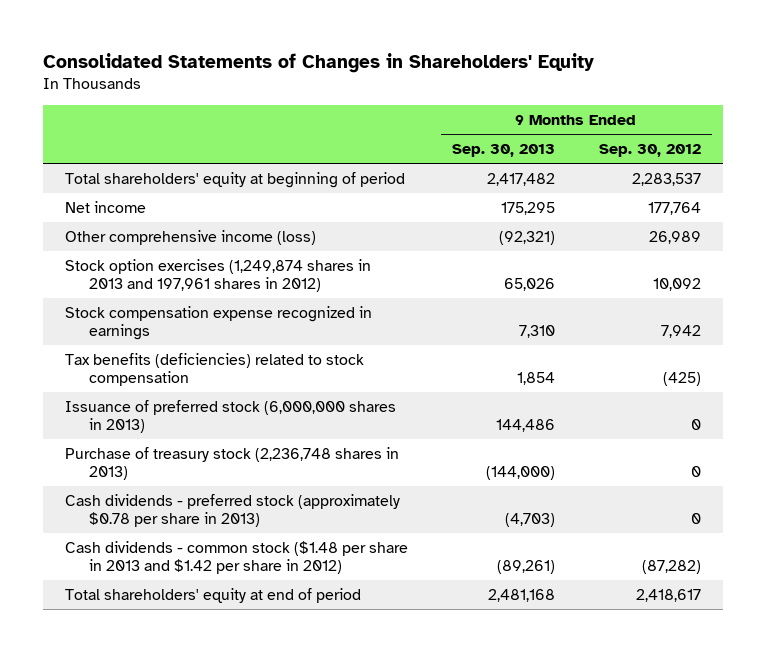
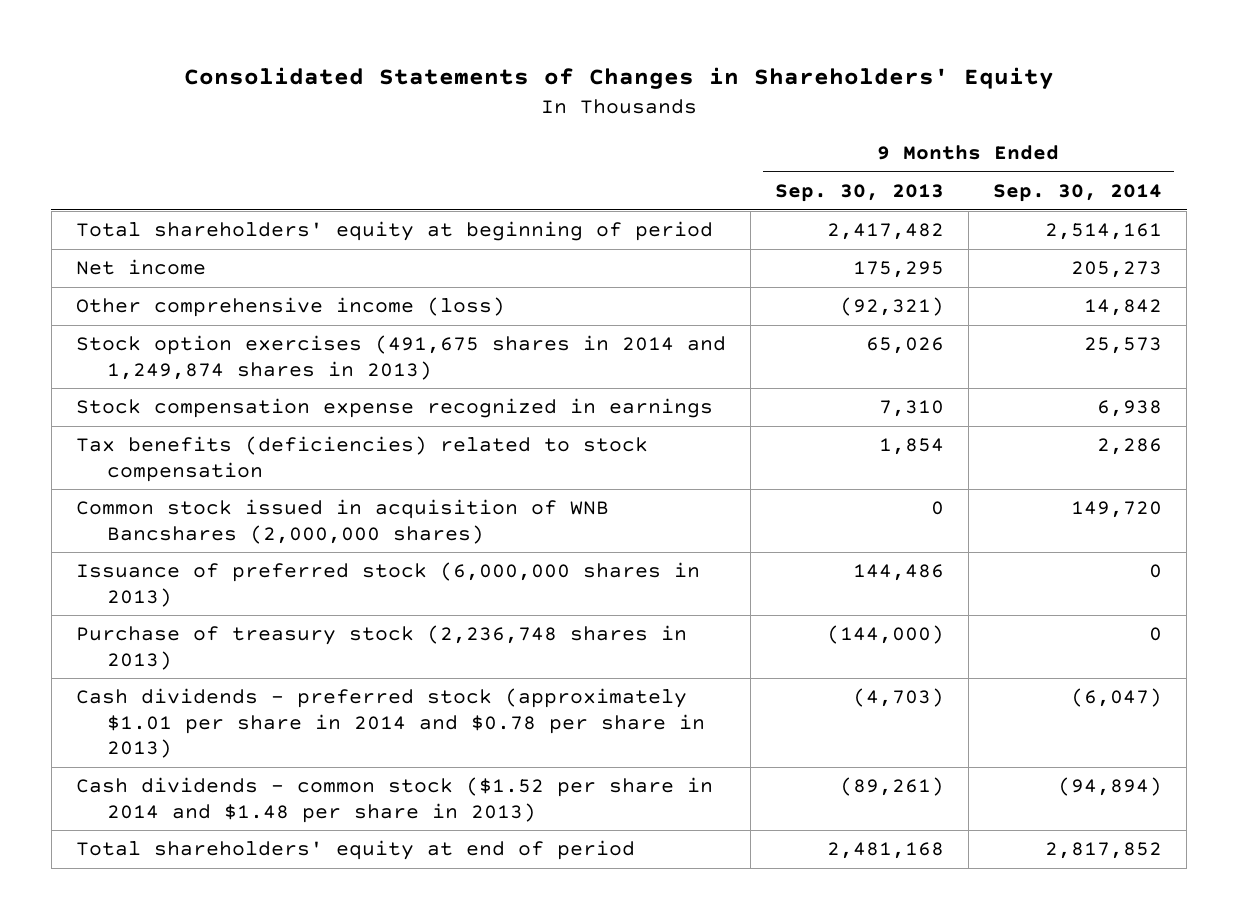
[598,144,701,158] Sep. 30, 2012 -> none
none -> [993,184,1163,203] Sep. 30, 2014
[65,258,372,293] Stock option exercises (1,249,874 shares in 2013 and 197,961 shares in 2012) -> [75,335,726,380] Stock option exercises (491,675 shares in 2014 and 1,249,874 shares in 2013)
none -> [75,499,609,544] Common stock issued in acquisition of WNB Bancshares (2,000,000 shares)
[65,493,401,528] Cash dividends - preferred stock (approximately $0.78 per share in 2013) -> [75,688,705,759] Cash dividends - preferred stock (approximately $1.01 per share in 2014 and $0.78 per share in 2013)
[65,540,409,575] Cash dividends - common stock ($1.48 per share in 2013 and $1.42 per share in 2012) -> [75,777,713,823] Cash dividends - common stock ($1.52 per share in 2014 and $1.48 per share in 2013)

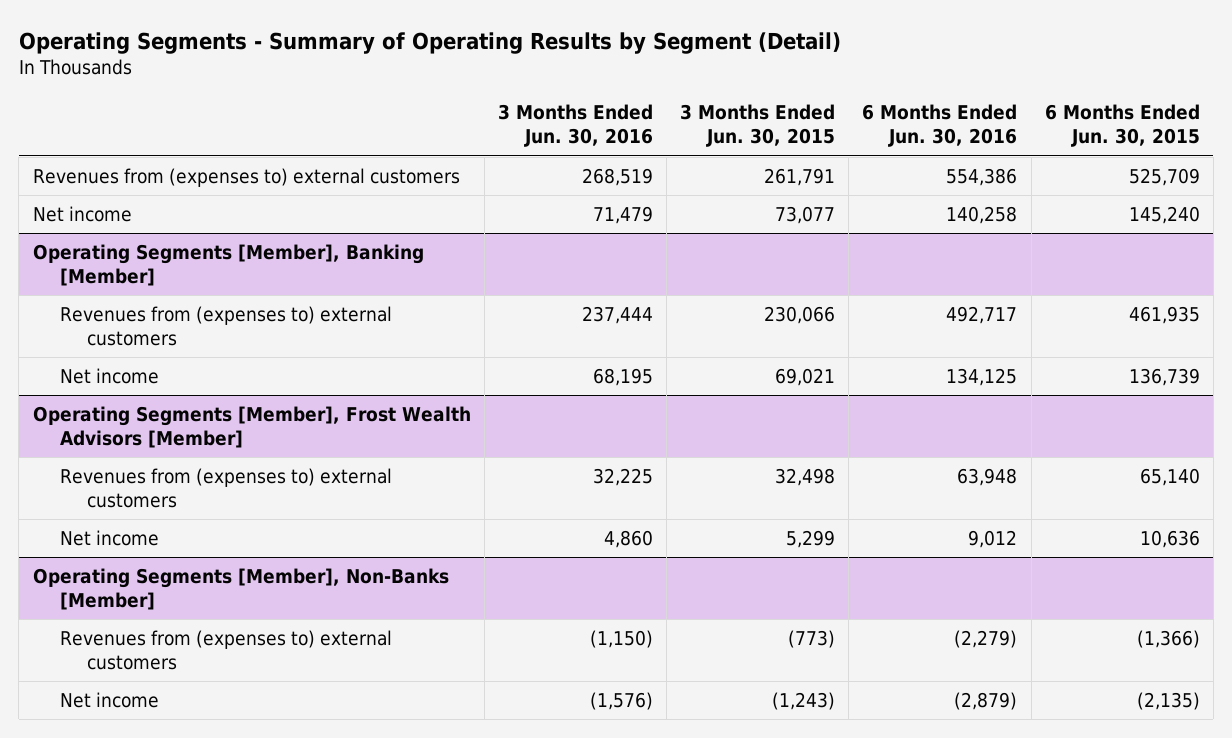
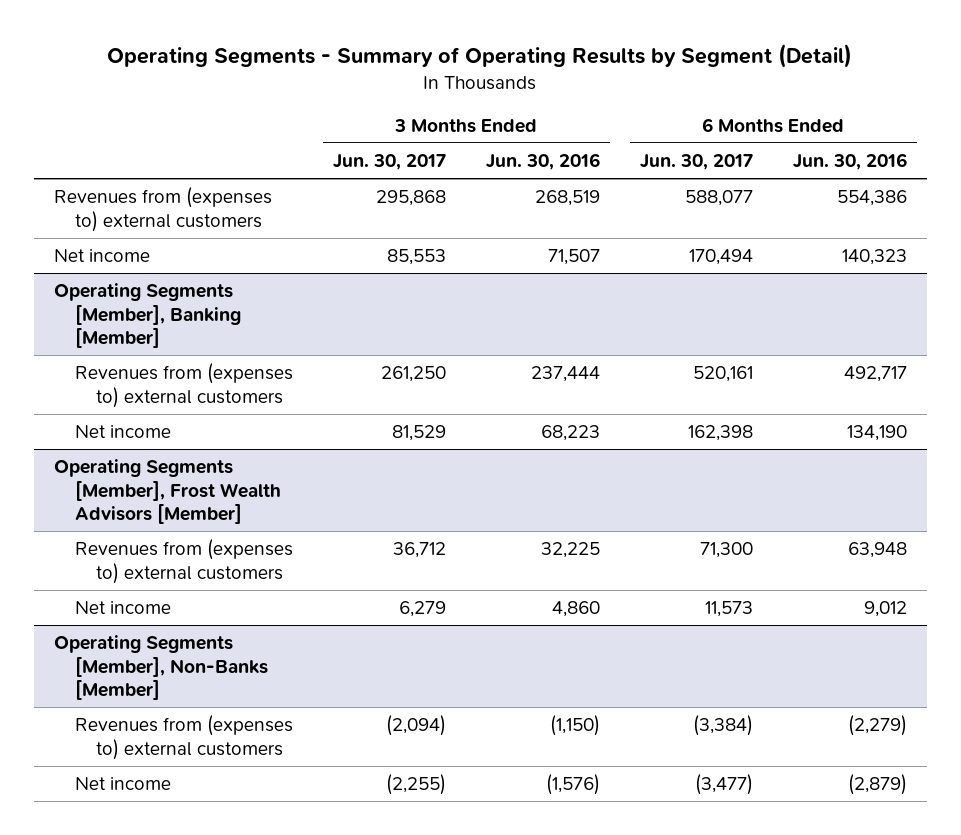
[680,104,836,148] 3 Months Ended Jun. 30, 2015 -> none
[1044,104,1200,148] 6 Months Ended Jun. 30, 2015 -> none
none -> [332,154,446,171] Jun. 30, 2017
none -> [639,154,753,171] Jun. 30, 2017
[592,206,653,225] 71,479 -> [547,249,600,266] 71,507
[946,206,1018,225] 140,258 -> [841,249,907,266] 140,323
[592,368,653,387] 68,195 -> [540,425,600,442] 68,223
[946,368,1018,387] 134,125 -> [846,425,907,442] 134,190

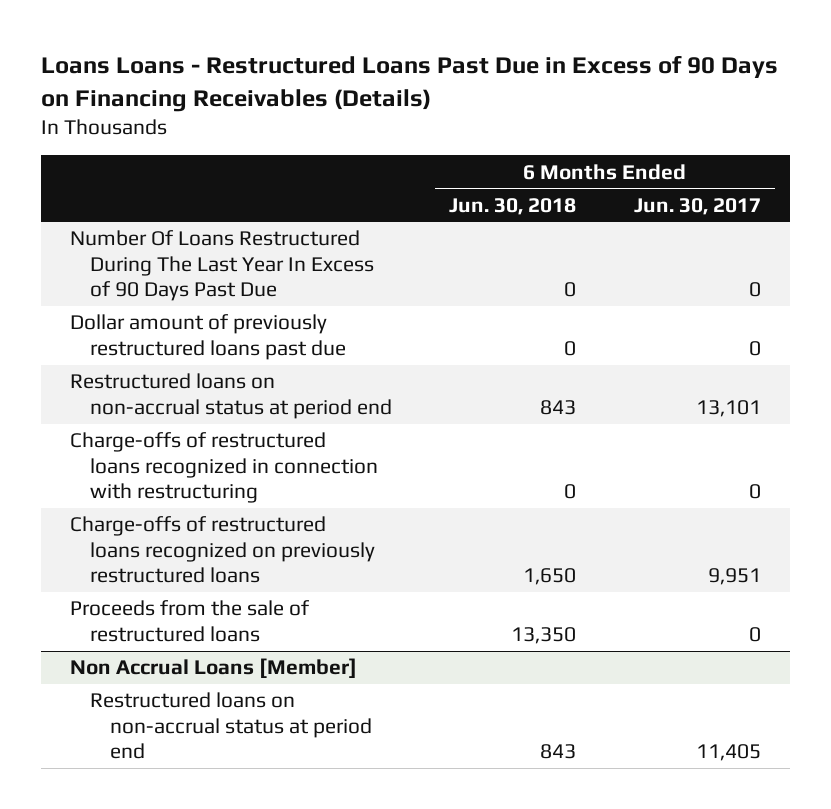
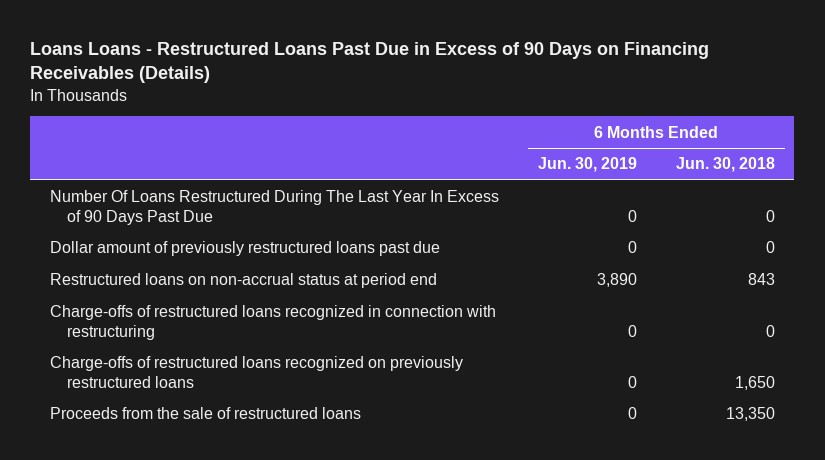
[634,197,762,215] Jun. 30, 2017 -> none
none -> [537,157,637,173] Jun. 30, 2019
[69,658,357,679] Non Accrual Loans [Member] -> none
[89,692,372,760] Restructured loans on non-accrual status at period end -> none

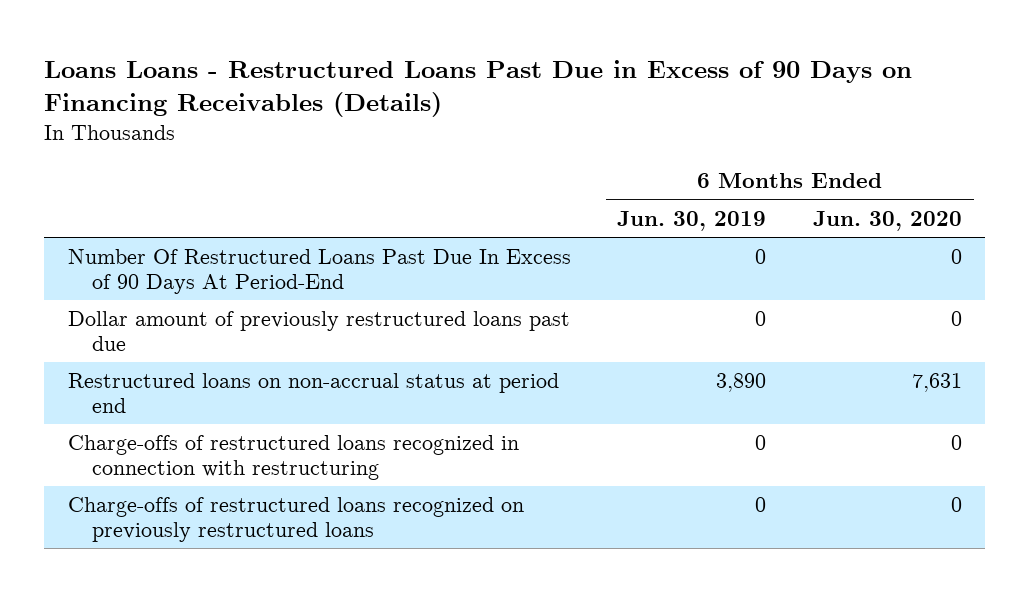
[675,157,775,173] Jun. 30, 2018 -> none
none -> [812,210,962,231] Jun. 30, 2020
[49,190,499,225] Number Of Loans Restructured During The Last Year In Excess of 90 Days Past Due -> [67,249,571,295] Number Of Restructured Loans Past Due In Excess of 90 Days At Period-End
[49,407,361,420] Proceeds from the sale of restructured loans -> none

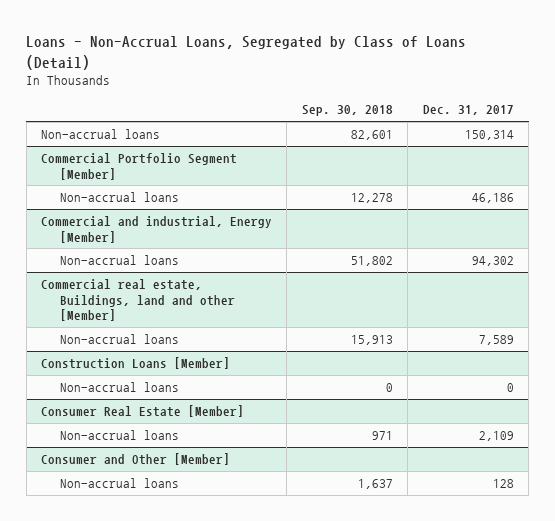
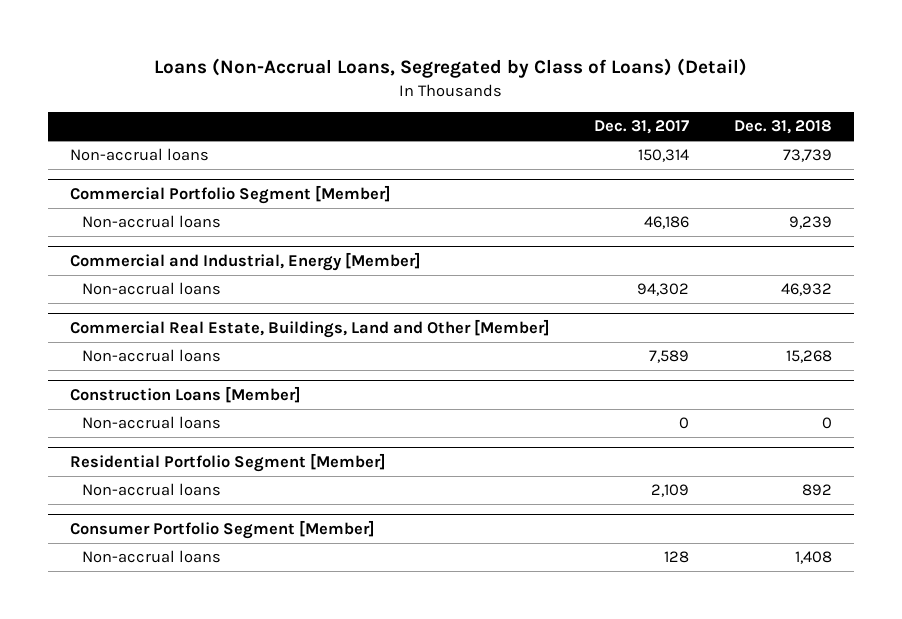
[26,36,467,70] Loans - Non-Accrual Loans, Segregated by Class of Loans (Detail) -> [153,58,747,79] Loans (Non-Accrual Loans, Segregated by Class of Loans) (Detail)
[301,105,393,117] Sep. 30, 2018 -> none
none -> [734,120,833,135] Dec. 31, 2018
[41,216,273,243] Commercial and industrial, Energy [Member] -> [69,251,421,271] Commercial and Industrial, Energy [Member]
[41,279,235,321] Commercial real estate, Buildings, land and other [Member] -> [69,318,550,338] Commercial Real Estate, Buildings, Land and Other [Member]
[41,405,245,418] Consumer Real Estate [Member] -> [69,452,386,472] Residential Portfolio Segment [Member]
[41,453,231,466] Consumer and Other [Member] -> [69,519,375,539] Consumer Portfolio Segment [Member]

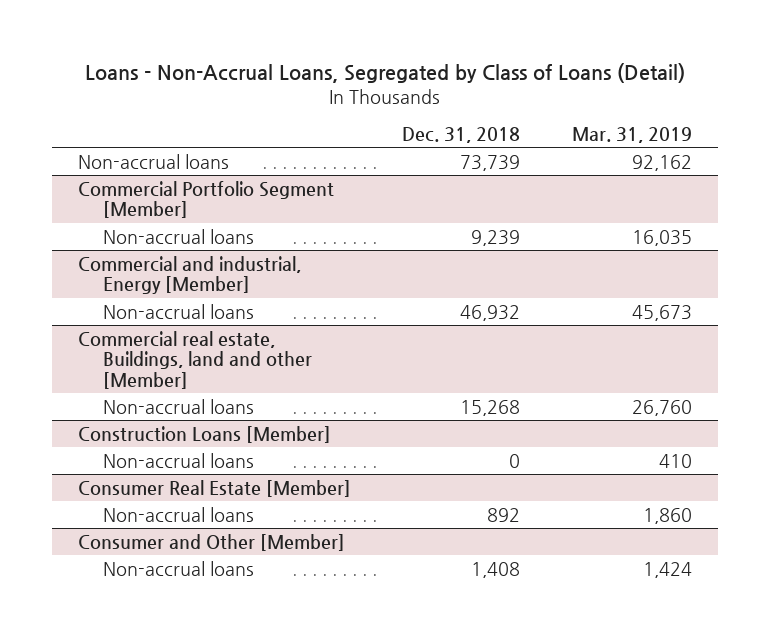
[153,58,747,79] Loans (Non-Accrual Loans, Segregated by Class of Loans) (Detail) -> [84,63,685,84] Loans - Non-Accrual Loans, Segregated by Class of Loans (Detail)
[594,120,690,135] Dec. 31, 2017 -> none
none -> [571,126,692,143] Mar. 31, 2019
[69,251,421,271] Commercial and Industrial, Energy [Member] -> [77,255,301,295] Commercial and industrial, Energy [Member]
[69,318,550,338] Commercial Real Estate, Buildings, Land and Other [Member] -> [77,330,312,389] Commercial real estate, Buildings, land and other [Member]
[69,452,386,472] Residential Portfolio Segment [Member] -> [77,479,351,497] Consumer Real Estate [Member]
[69,519,375,539] Consumer Portfolio Segment [Member] -> [77,533,345,551] Consumer and Other [Member]

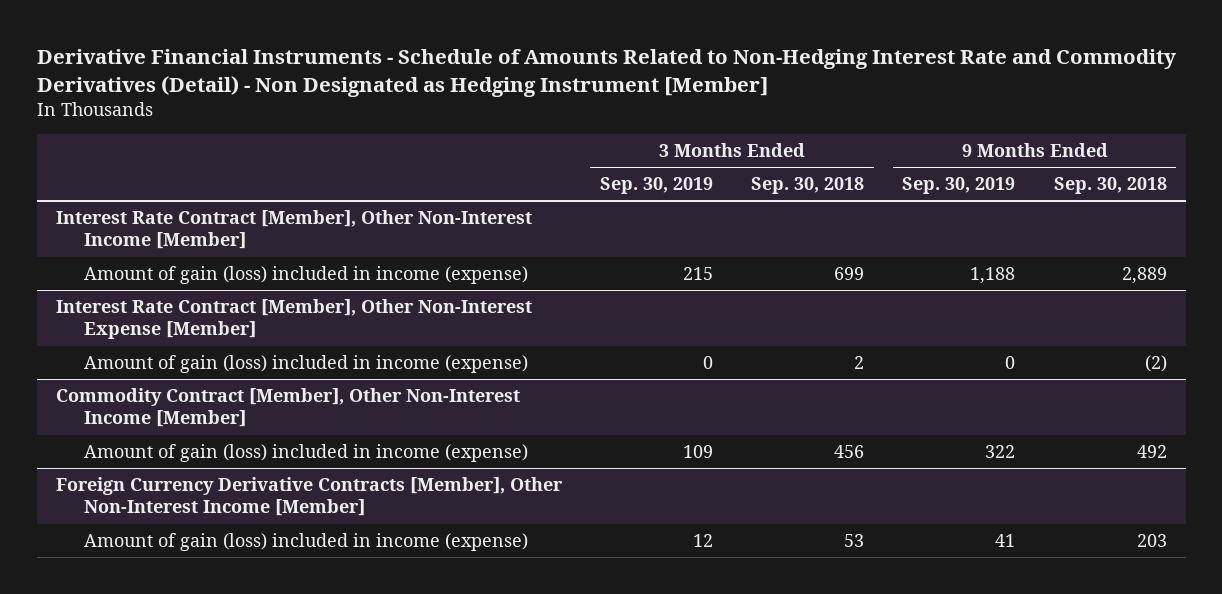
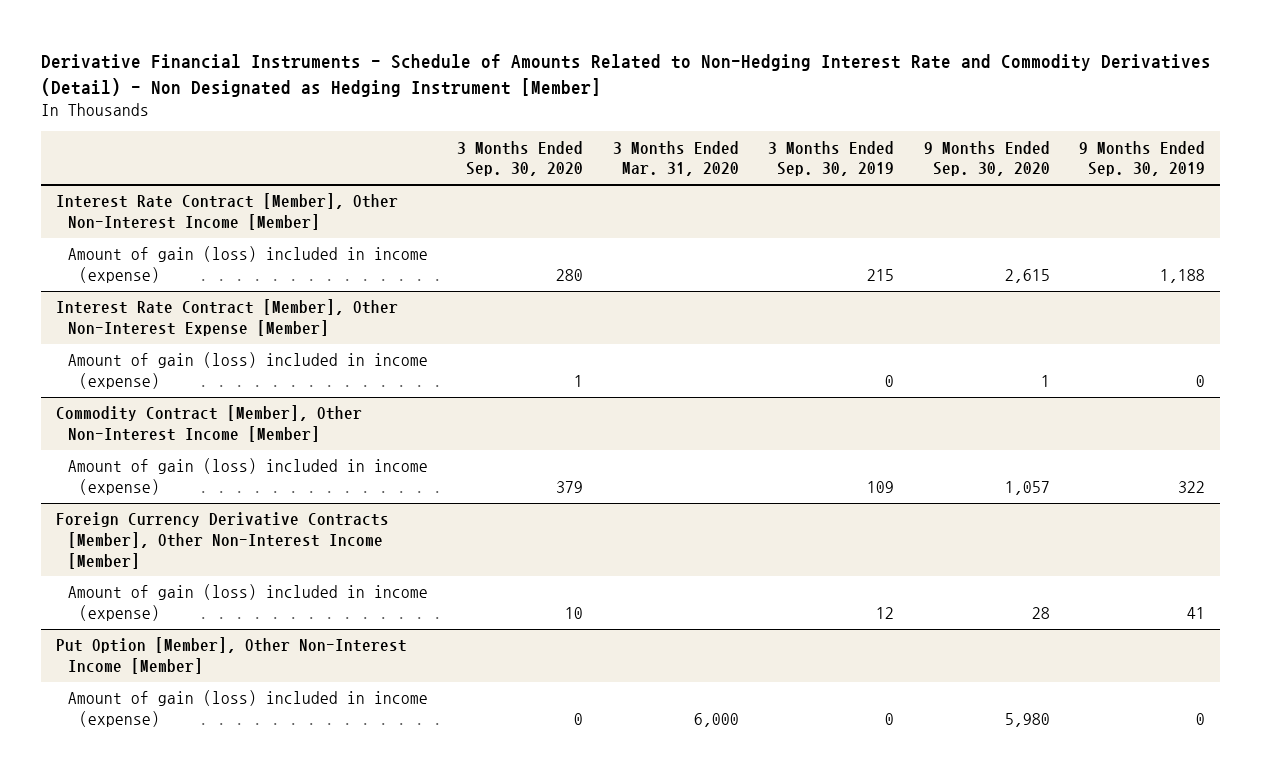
[751,177,865,195] Sep. 30, 2018 -> none
[1053,177,1167,195] Sep. 30, 2018 -> none
none -> [457,140,584,177] 3 Months Ended Sep. 30, 2020
none -> [612,140,739,177] 3 Months Ended Mar. 31, 2020
none -> [923,140,1050,177] 9 Months Ended Sep. 30, 2020
none -> [56,637,408,675] Put Option [Member], Other Non-Interest Income [Member]
none -> [67,690,428,728] Amount of gain (loss) included in income (expense)

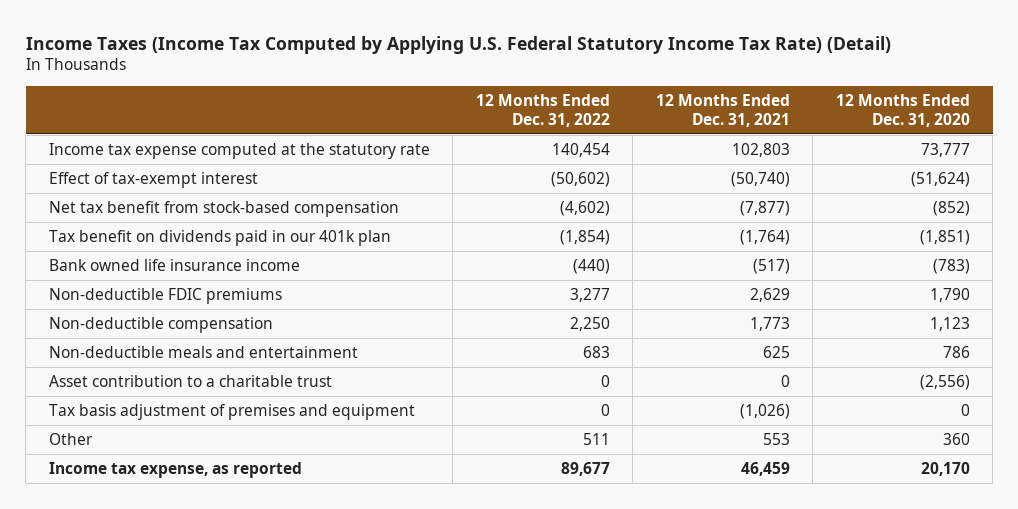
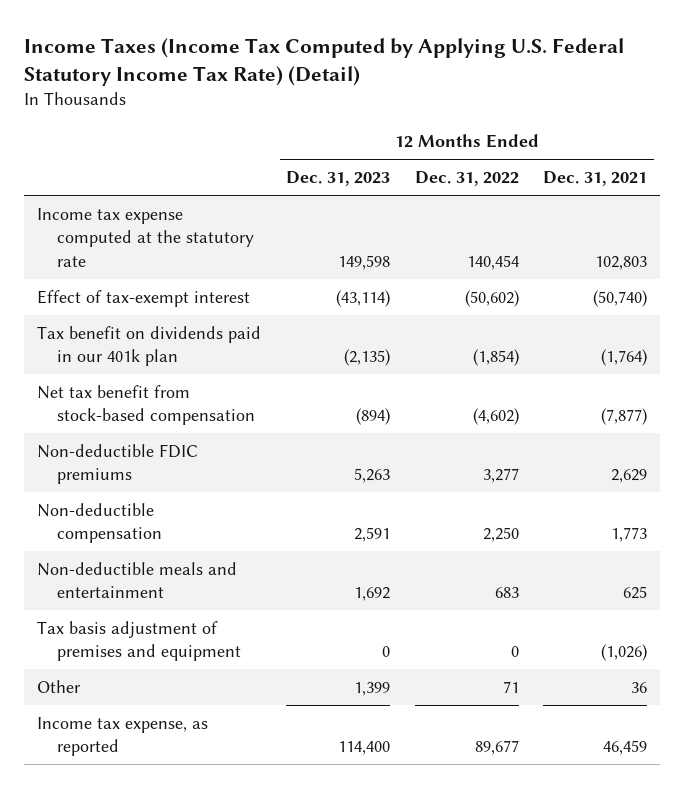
[835,93,970,127] 12 Months Ended Dec. 31, 2020 -> none
none -> [285,171,390,187] Dec. 31, 2023
[48,259,300,272] Bank owned life insurance income -> none
[48,201,399,218] Net tax benefit from stock-based compensation -> [36,384,256,426] Net tax benefit from stock-based compensation
[48,375,332,388] Asset contribution to a charitable trust -> none
[582,433,610,446] 511 -> [502,680,519,693] 71
[762,433,790,446] 553 -> [631,681,648,693] 36

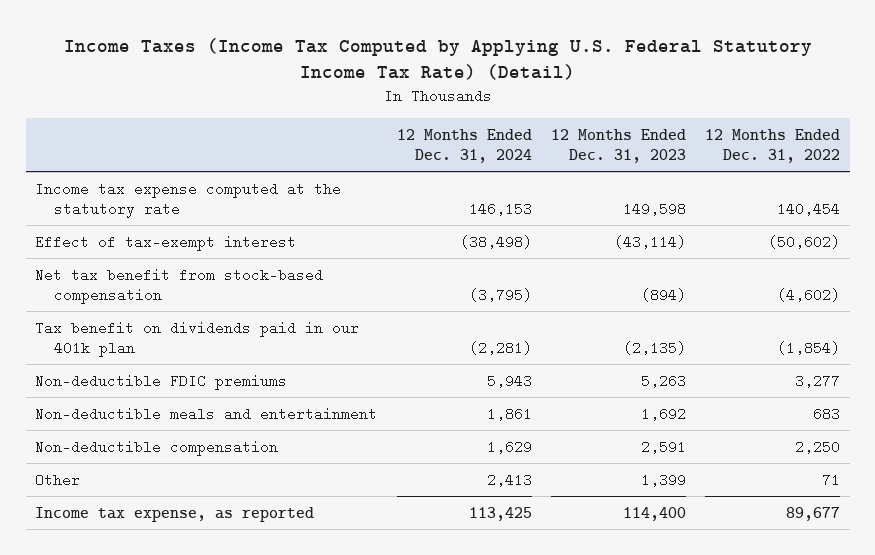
[543,171,648,187] Dec. 31, 2021 -> none
none -> [396,128,532,163] 12 Months Ended Dec. 31, 2024
[36,325,261,367] Tax benefit on dividends paid in our 401k plan -> [35,320,360,357] Tax benefit on dividends paid in our 401k plan
[36,620,242,662] Tax basis adjustment of premises and equipment -> none
[36,502,163,544] Non-deductible compensation -> [35,439,279,456] Non-deductible compensation

